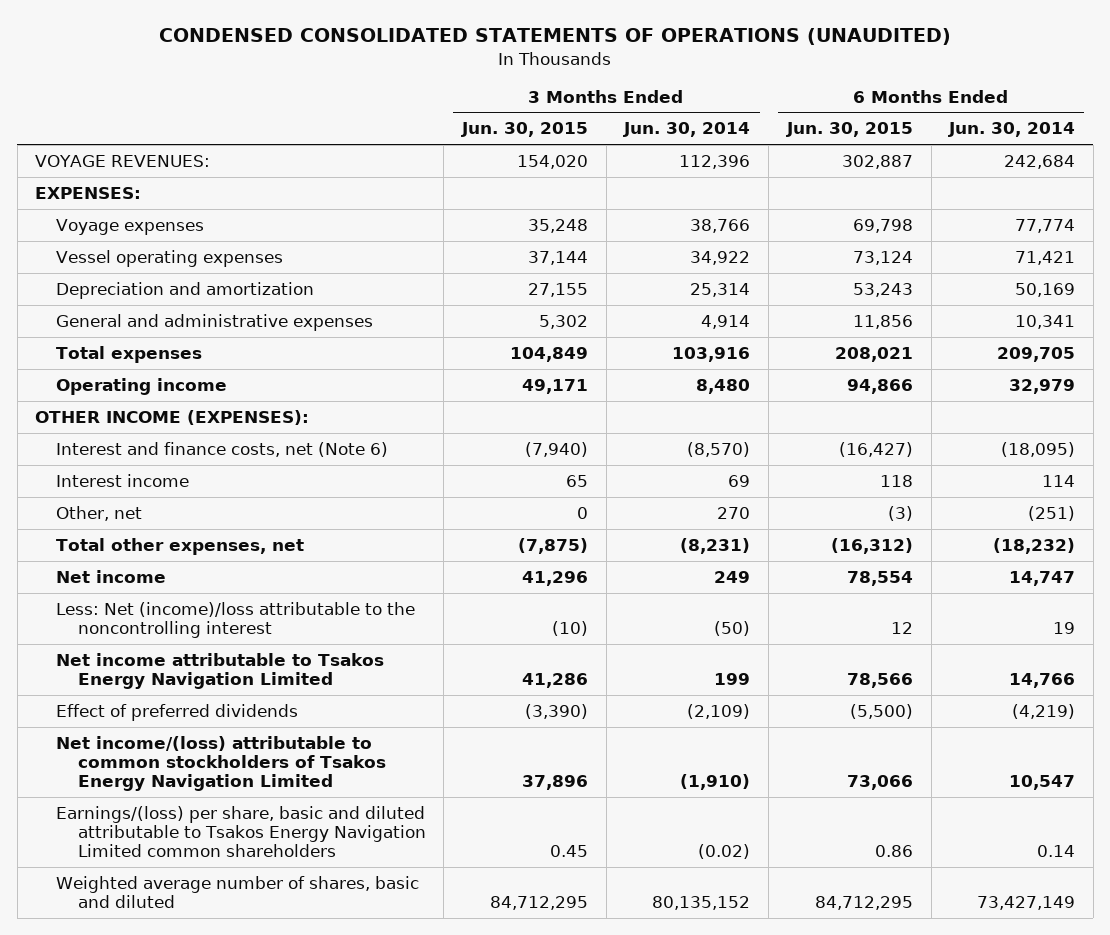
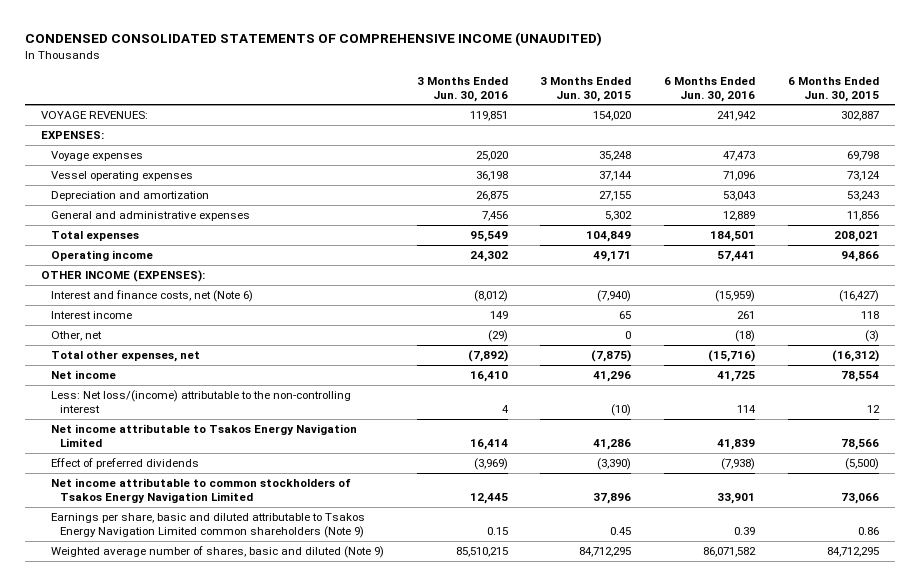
[159,28,952,46] CONDENSED CONSOLIDATED STATEMENTS OF OPERATIONS (UNAUDITED) -> [25,32,603,47] CONDENSED CONSOLIDATED STATEMENTS OF COMPREHENSIVE INCOME (UNAUDITED)
[623,122,751,138] Jun. 30, 2014 -> none
[948,122,1076,138] Jun. 30, 2014 -> none
none -> [416,76,508,102] 3 Months Ended Jun. 30, 2016
none -> [664,76,756,102] 6 Months Ended Jun. 30, 2016
[56,601,416,639] Less: Net (income)/loss attributable to the noncontrolling interest -> [50,390,351,413] Less: Net loss/(income) attributable to the non-controlling interest
[56,735,386,792] Net income/(loss) attributable to common stockholders of Tsakos Energy Navigation Limited -> [50,478,351,503] Net income attributable to common stockholders of Tsakos Energy Navigation Limited
[56,805,426,858] Earnings/(loss) per share, basic and diluted attributable to Tsakos Energy Navigation Limited common shareholders -> [50,513,365,538] Earnings per share, basic and diluted attributable to Tsakos Energy Navigation Limited common shareholders (Note 9)
[56,875,420,909] Weighted average number of shares, basic and diluted -> [50,546,384,559] Weighted average number of shares, basic and diluted (Note 9)

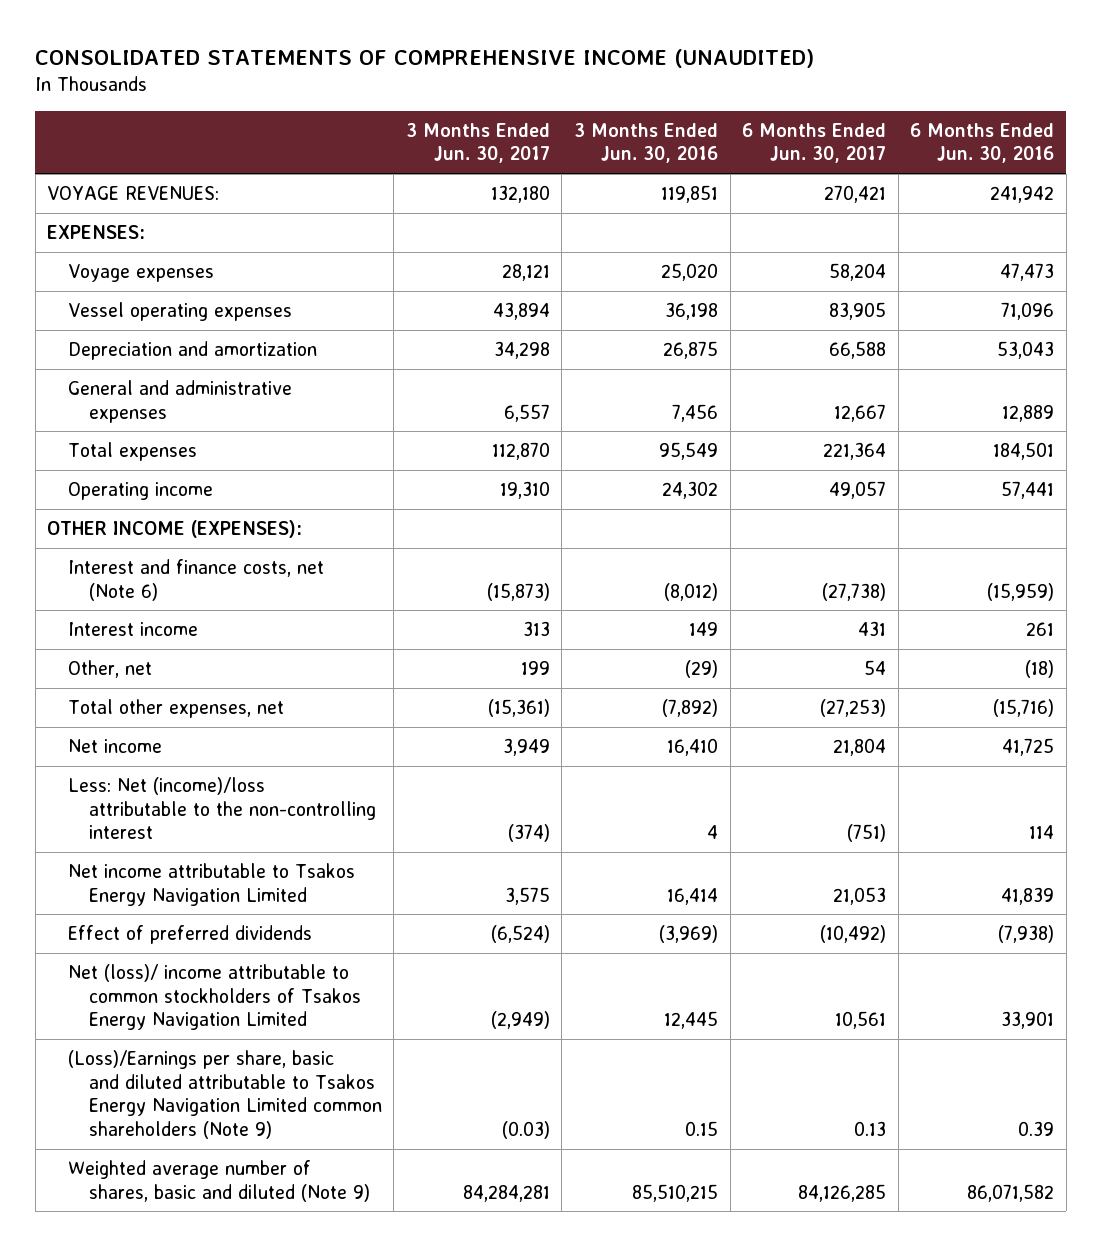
[25,32,603,47] CONDENSED CONSOLIDATED STATEMENTS OF COMPREHENSIVE INCOME (UNAUDITED) -> [35,49,815,69] CONSOLIDATED STATEMENTS OF COMPREHENSIVE INCOME (UNAUDITED)
[540,76,632,102] 3 Months Ended Jun. 30, 2015 -> none
[787,76,879,102] 6 Months Ended Jun. 30, 2015 -> none
none -> [405,122,550,164] 3 Months Ended Jun. 30, 2017
none -> [742,122,887,164] 6 Months Ended Jun. 30, 2017
[50,390,351,413] Less: Net loss/(income) attributable to the non-controlling interest -> [67,776,376,840] Less: Net (income)/loss attributable to the non-controlling interest
[50,478,351,503] Net income attributable to common stockholders of Tsakos Energy Navigation Limited -> [67,963,361,1031] Net (loss)/ income attributable to common stockholders of Tsakos Energy Navigation Limited
[50,513,365,538] Earnings per share, basic and diluted attributable to Tsakos Energy Navigation Limited common shareholders (Note 9) -> [67,1049,382,1139] (Loss)/Earnings per share, basic and diluted attributable to Tsakos Energy Navigation Limited common shareholders (Note 9)

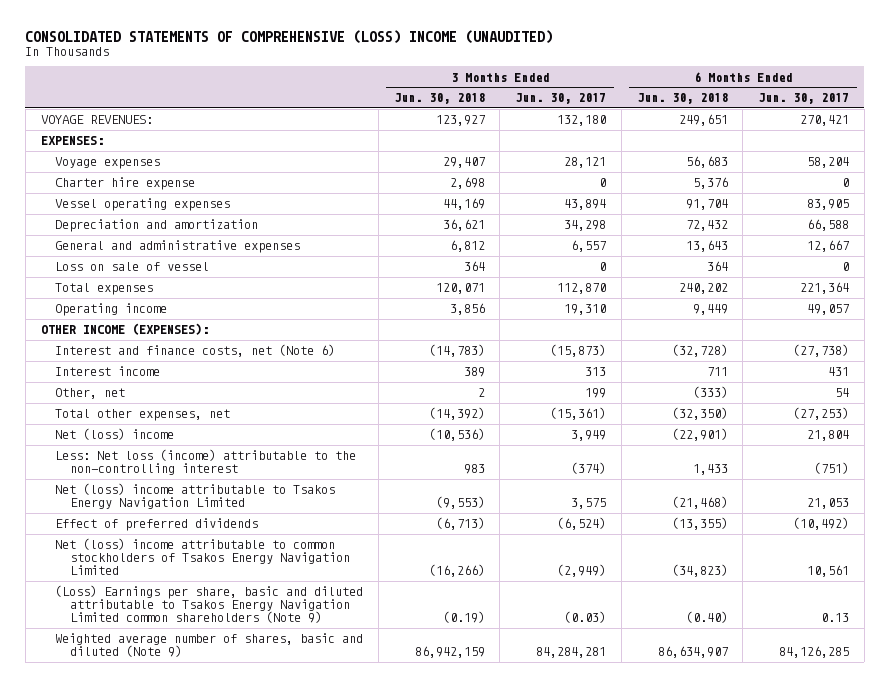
[35,49,815,69] CONSOLIDATED STATEMENTS OF COMPREHENSIVE INCOME (UNAUDITED) -> [25,29,554,44] CONSOLIDATED STATEMENTS OF COMPREHENSIVE (LOSS) INCOME (UNAUDITED)
[573,122,718,164] 3 Months Ended Jun. 30, 2016 -> none
[910,122,1055,164] 6 Months Ended Jun. 30, 2016 -> none
none -> [393,93,485,105] Jun. 30, 2018
none -> [636,93,728,105] Jun. 30, 2018
none -> [55,177,196,191] Charter hire expense
none -> [55,262,210,272] Loss on sale of vessel
[67,738,162,753] Net income -> [55,428,175,441] Net (loss) income
[67,776,376,840] Less: Net (income)/loss attributable to the non-controlling interest -> [55,449,357,476] Less: Net loss (income) attributable to the non-controlling interest
[67,862,355,906] Net income attributable to Tsakos Energy Navigation Limited -> [55,483,336,510] Net (loss) income attributable to Tsakos Energy Navigation Limited
[67,963,361,1031] Net (loss)/ income attributable to common stockholders of Tsakos Energy Navigation Limited -> [55,538,350,576] Net (loss) income attributable to common stockholders of Tsakos Energy Navigation Limited
[67,1049,382,1139] (Loss)/Earnings per share, basic and diluted attributable to Tsakos Energy Navigation Limited common shareholders (Note 9) -> [55,585,364,624] (Loss) Earnings per share, basic and diluted attributable to Tsakos Energy Navigation Limited common shareholders (Note 9)

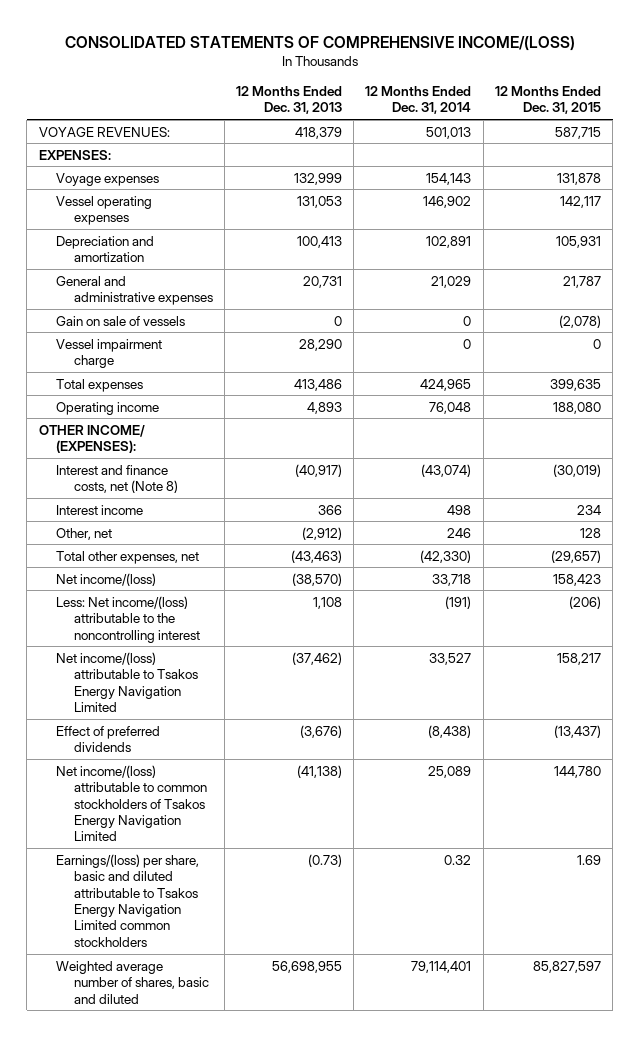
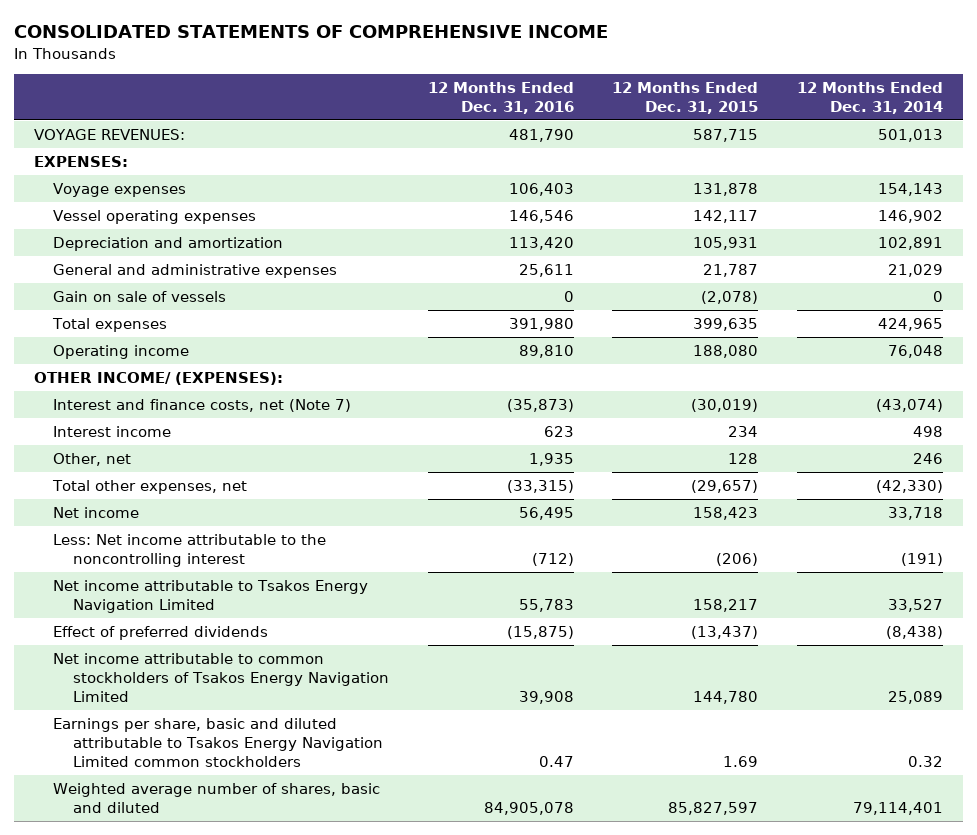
[64,35,575,51] CONSOLIDATED STATEMENTS OF COMPREHENSIVE INCOME/(LOSS) -> [14,25,609,39] CONSOLIDATED STATEMENTS OF COMPREHENSIVE INCOME
[236,85,343,115] 12 Months Ended Dec. 31, 2013 -> none
none -> [427,81,574,115] 12 Months Ended Dec. 31, 2016
[56,338,163,369] Vessel impairment charge -> none
[56,464,178,494] Interest and finance costs, net (Note 8) -> [53,399,352,413] Interest and finance costs, net (Note 7)
[56,572,157,586] Net income/(loss) -> [53,507,140,519] Net income
[56,595,200,643] Less: Net income/(loss) attributable to the noncontrolling interest -> [53,534,327,568] Less: Net income attributable to the noncontrolling interest
[56,651,198,712] Net income/(loss) attributable to Tsakos Energy Navigation Limited -> [53,580,369,614] Net income attributable to Tsakos Energy Navigation Limited
[56,764,207,842] Net income/(loss) attributable to common stockholders of Tsakos Energy Navigation Limited -> [53,653,389,703] Net income attributable to common stockholders of Tsakos Energy Navigation Limited
[56,853,200,947] Earnings/(loss) per share, basic and diluted attributable to Tsakos Energy Navigation Limited common stockholders -> [53,718,383,768] Earnings per share, basic and diluted attributable to Tsakos Energy Navigation Limited common stockholders

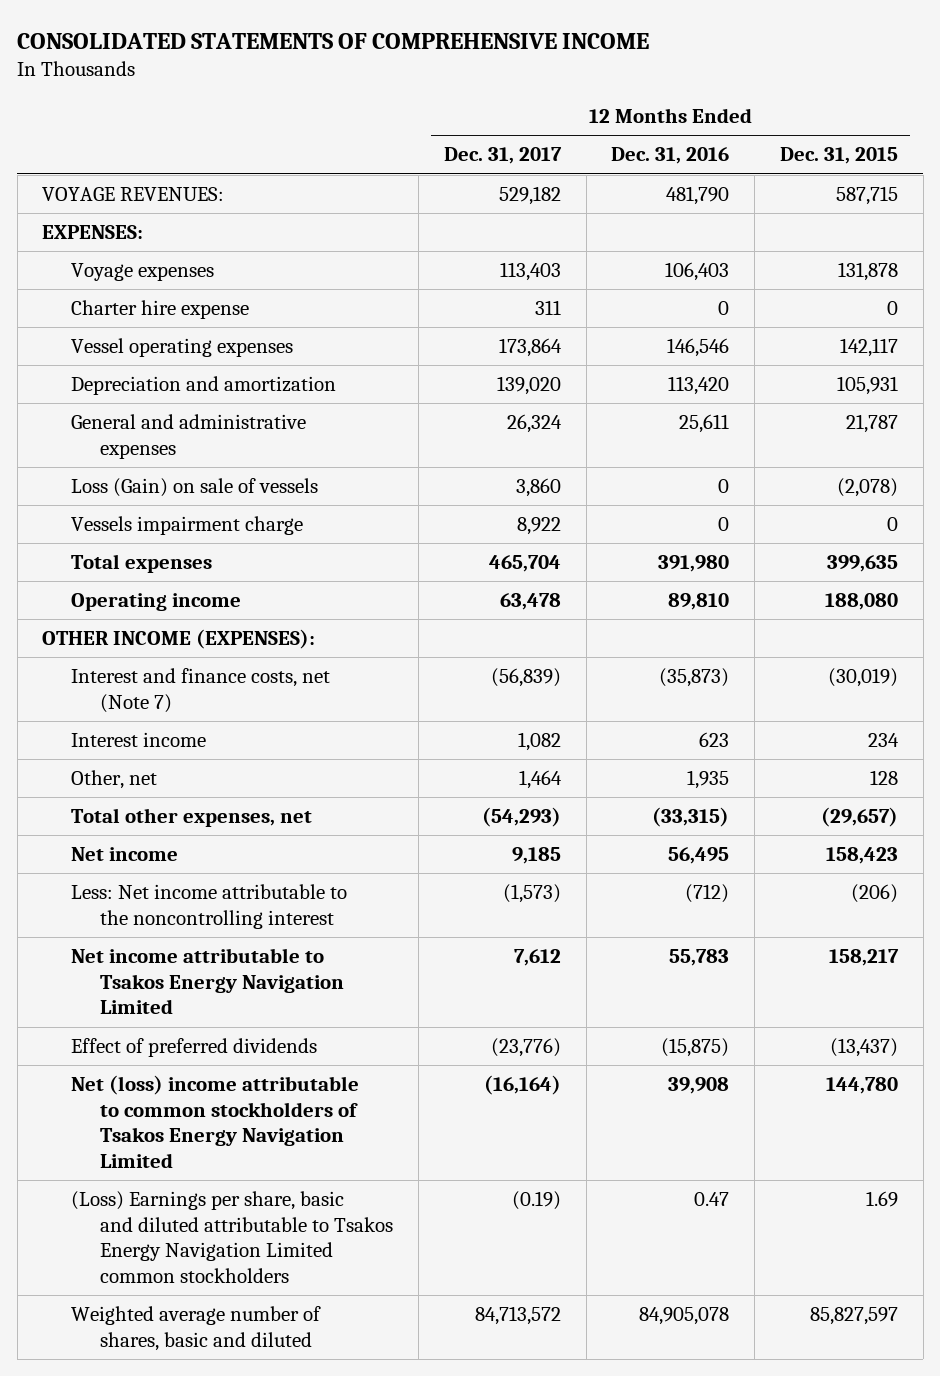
[797,81,944,115] 12 Months Ended Dec. 31, 2014 -> none
none -> [443,147,562,165] Dec. 31, 2017
none -> [71,300,250,320] Charter hire expense
[53,291,227,303] Gain on sale of vessels -> [71,478,319,498] Loss (Gain) on sale of vessels
none -> [71,516,304,536] Vessels impairment charge
[33,372,283,386] OTHER INCOME/ (EXPENSES): -> [42,629,316,650] OTHER INCOME (EXPENSES):
[53,653,389,703] Net income attributable to common stockholders of Tsakos Energy Navigation Limited -> [71,1075,360,1169] Net (loss) income attributable to common stockholders of Tsakos Energy Navigation Limited
[53,718,383,768] Earnings per share, basic and diluted attributable to Tsakos Energy Navigation Limited common stockholders -> [71,1191,394,1284] (Loss) Earnings per share, basic and diluted attributable to Tsakos Energy Navigation Limited common stockholders

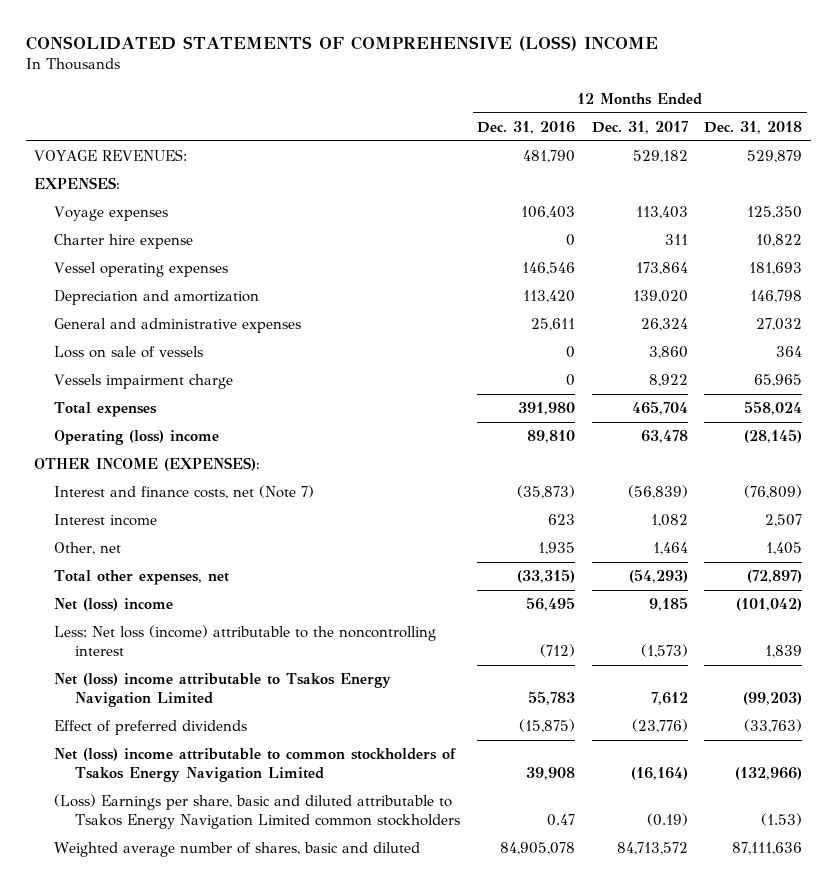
[17,32,650,49] CONSOLIDATED STATEMENTS OF COMPREHENSIVE INCOME -> [25,35,658,51] CONSOLIDATED STATEMENTS OF COMPREHENSIVE (LOSS) INCOME
[779,147,898,165] Dec. 31, 2015 -> none
none -> [704,120,803,134] Dec. 31, 2018
[71,478,319,498] Loss (Gain) on sale of vessels -> [54,346,204,359] Loss on sale of vessels
[71,593,242,612] Operating income -> [54,430,220,446] Operating (loss) income
[71,847,179,862] Net income -> [54,598,174,612] Net (loss) income
[71,884,348,929] Less: Net income attributable to the noncontrolling interest -> [54,625,437,657] Less: Net loss (income) attributable to the noncontrolling interest
[71,948,345,1015] Net income attributable to Tsakos Energy Navigation Limited -> [54,673,392,708] Net (loss) income attributable to Tsakos Energy Navigation Limited

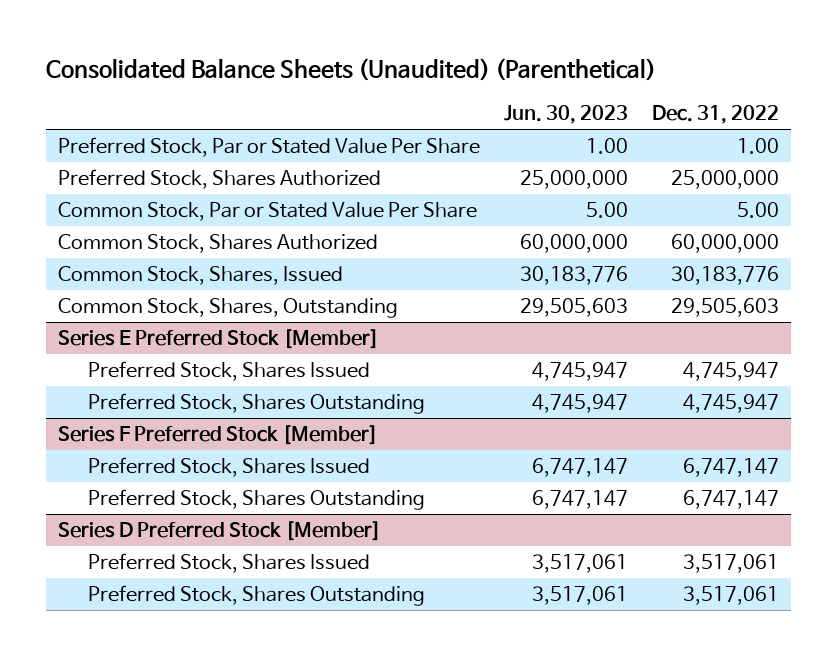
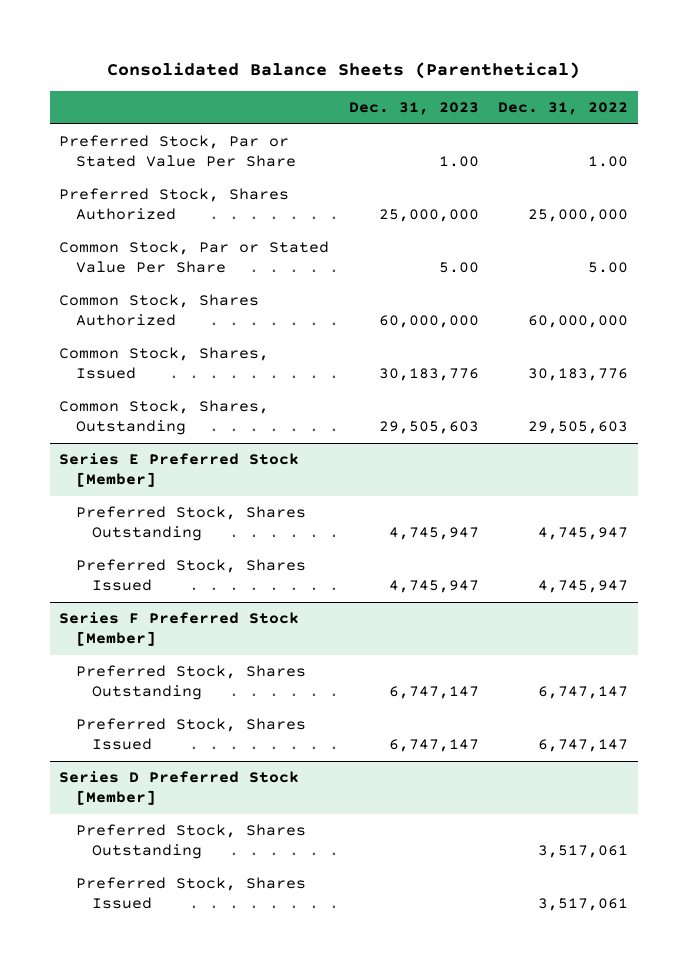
[46,58,657,82] Consolidated Balance Sheets (Unaudited) (Parenthetical) -> [106,62,580,80] Consolidated Balance Sheets (Parenthetical)
[504,105,629,125] Jun. 30, 2023 -> none
none -> [348,102,479,116] Dec. 31, 2023
[88,361,371,382] Preferred Stock, Shares Issued -> [75,558,306,592] Preferred Stock, Shares Issued
[88,457,371,478] Preferred Stock, Shares Issued -> [75,717,306,751] Preferred Stock, Shares Issued
[88,553,371,574] Preferred Stock, Shares Issued -> [75,876,306,910] Preferred Stock, Shares Issued

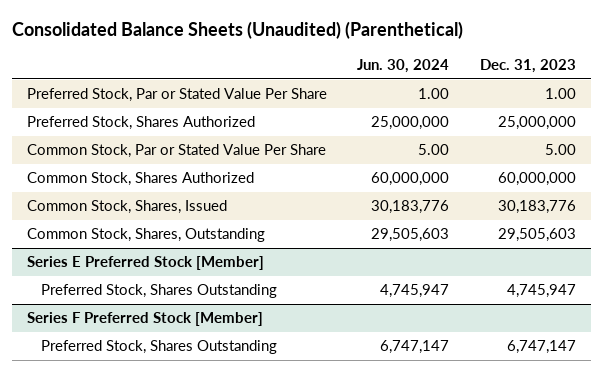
[106,62,580,80] Consolidated Balance Sheets (Parenthetical) -> [12,20,464,39] Consolidated Balance Sheets (Unaudited) (Parenthetical)
[498,102,629,116] Dec. 31, 2022 -> none
none -> [357,59,450,74] Jun. 30, 2024
[75,558,306,592] Preferred Stock, Shares Issued -> none
[75,717,306,751] Preferred Stock, Shares Issued -> none
[59,770,300,806] Series D Preferred Stock [Member] -> none
[75,823,306,860] Preferred Stock, Shares Outstanding -> none
[75,876,306,910] Preferred Stock, Shares Issued -> none

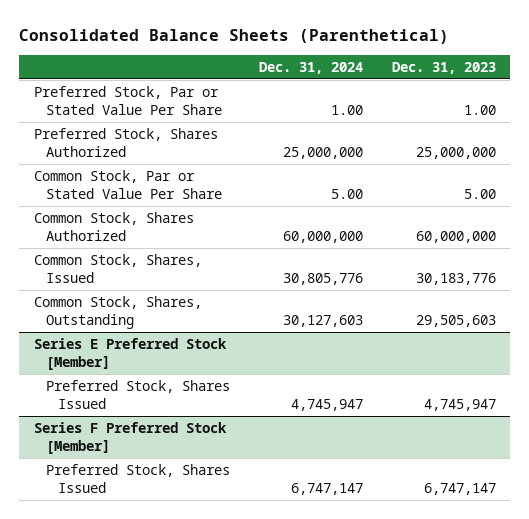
[12,20,464,39] Consolidated Balance Sheets (Unaudited) (Parenthetical) -> [19,29,450,45] Consolidated Balance Sheets (Parenthetical)
[357,59,450,74] Jun. 30, 2024 -> none
none -> [258,61,363,74] Dec. 31, 2024
[41,284,278,299] Preferred Stock, Shares Outstanding -> [45,379,230,409] Preferred Stock, Shares Issued
[41,340,278,355] Preferred Stock, Shares Outstanding -> [45,463,230,493] Preferred Stock, Shares Issued

